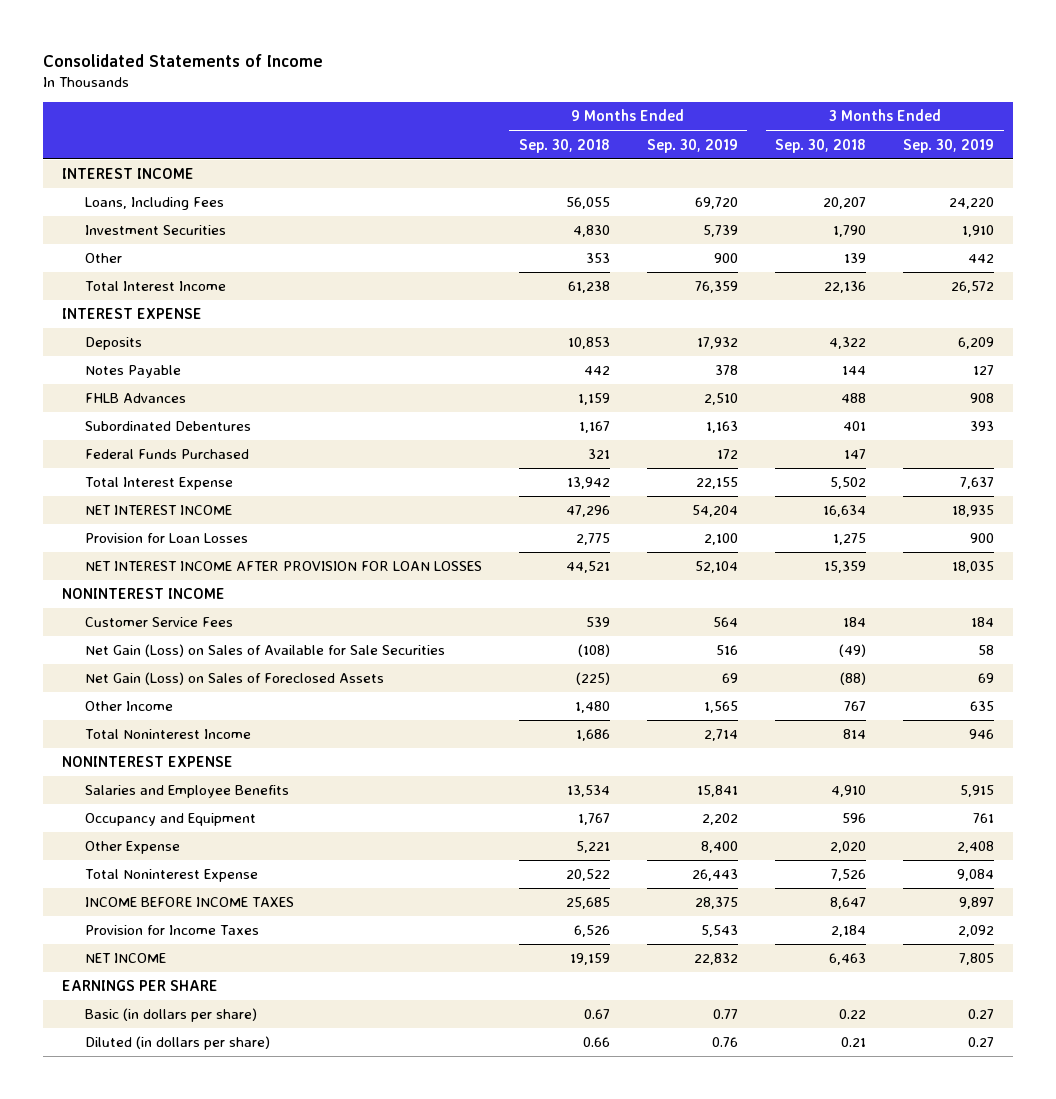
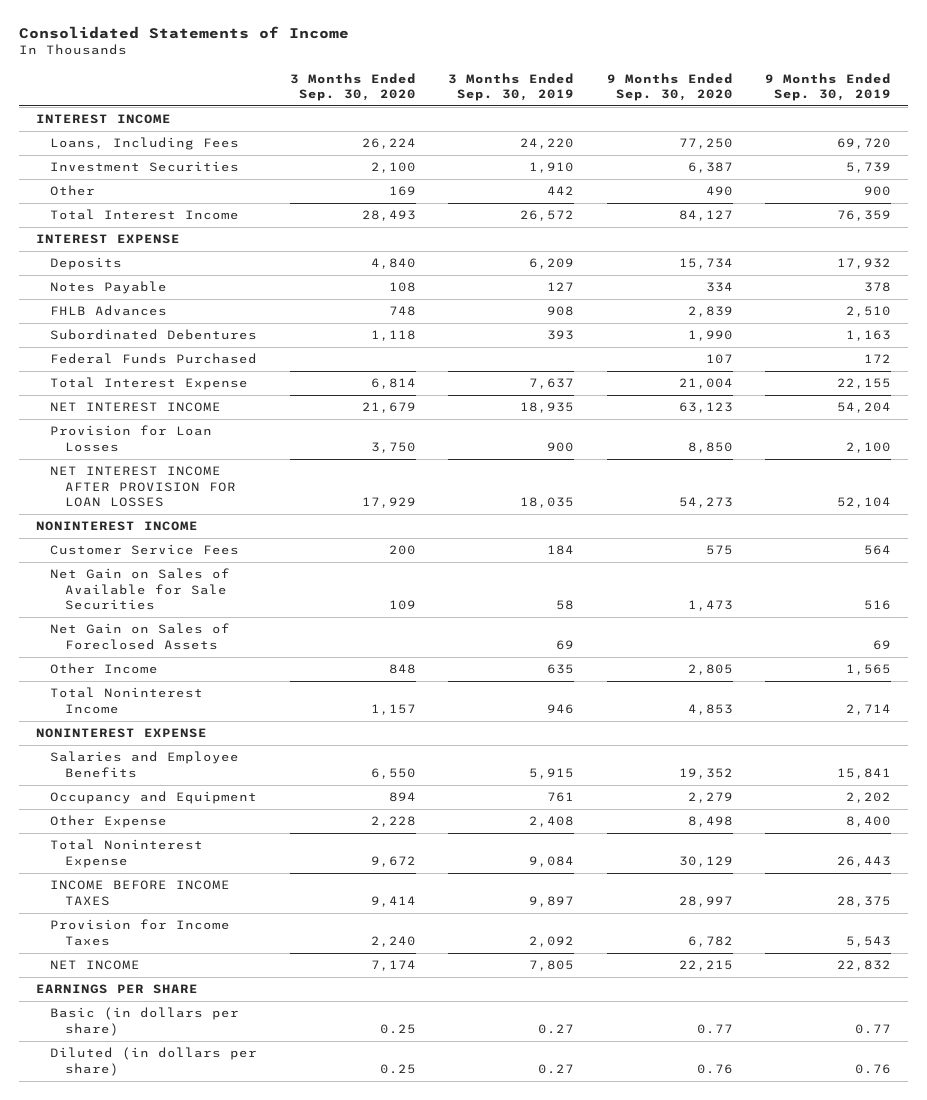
[518,138,610,153] Sep. 30, 2018 -> none
[775,138,867,153] Sep. 30, 2018 -> none
none -> [289,72,416,101] 3 Months Ended Sep. 30, 2020
none -> [606,72,733,101] 9 Months Ended Sep. 30, 2020
[84,644,445,658] Net Gain (Loss) on Sales of Available for Sale Securities -> [50,568,231,611] Net Gain on Sales of Available for Sale Securities
[84,672,384,686] Net Gain (Loss) on Sales of Foreclosed Assets -> [50,623,231,650] Net Gain on Sales of Foreclosed Assets

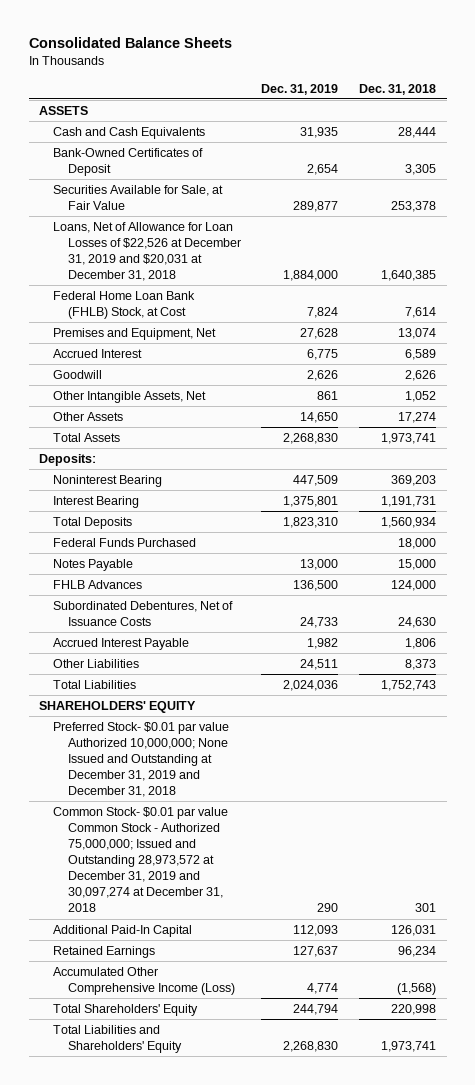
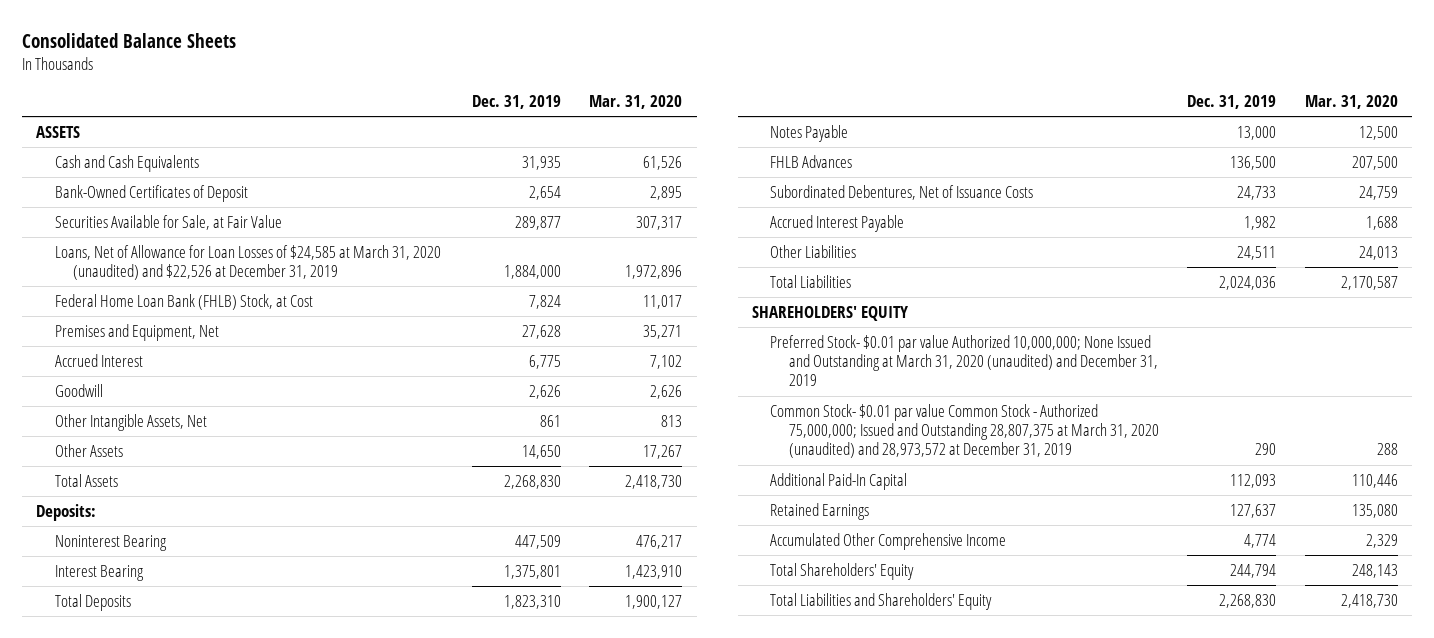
[359,83,437,95] Dec. 31, 2018 -> none
none -> [589,95,683,110] Mar. 31, 2020
[53,221,241,282] Loans, Net of Allowance for Loan Losses of $22,526 at December 31, 2019 and $20,031 at December 31, 2018 -> [54,244,441,281] Loans, Net of Allowance for Loan Losses of $24,585 at March 31, 2020 (unaudited) and $22,526 at December 31, 2019
[53,537,197,547] Federal Funds Purchased -> none
[53,721,230,798] Preferred Stock- $0.01 par value Authorized 10,000,000; None Issued and Outstanding at December 31, 2019 and December 31, 2018 -> [770,334,1158,387] Preferred Stock- $0.01 par value Authorized 10,000,000; None Issued and Outstanding at March 31, 2020 (unaudited) and December 31, 2019
[53,806,229,913] Common Stock- $0.01 par value Common Stock - Authorized 75,000,000; Issued and Outstanding 28,973,572 at December 31, 2019 and 30,097,274 at December 31, 2018 -> [770,403,1159,459] Common Stock- $0.01 par value Common Stock - Authorized 75,000,000; Issued and Outstanding 28,807,375 at March 31, 2020 (unaudited) and 28,973,572 at December 31, 2019
[53,966,235,995] Accumulated Other Comprehensive Income (Loss) -> [770,532,1007,550] Accumulated Other Comprehensive Income

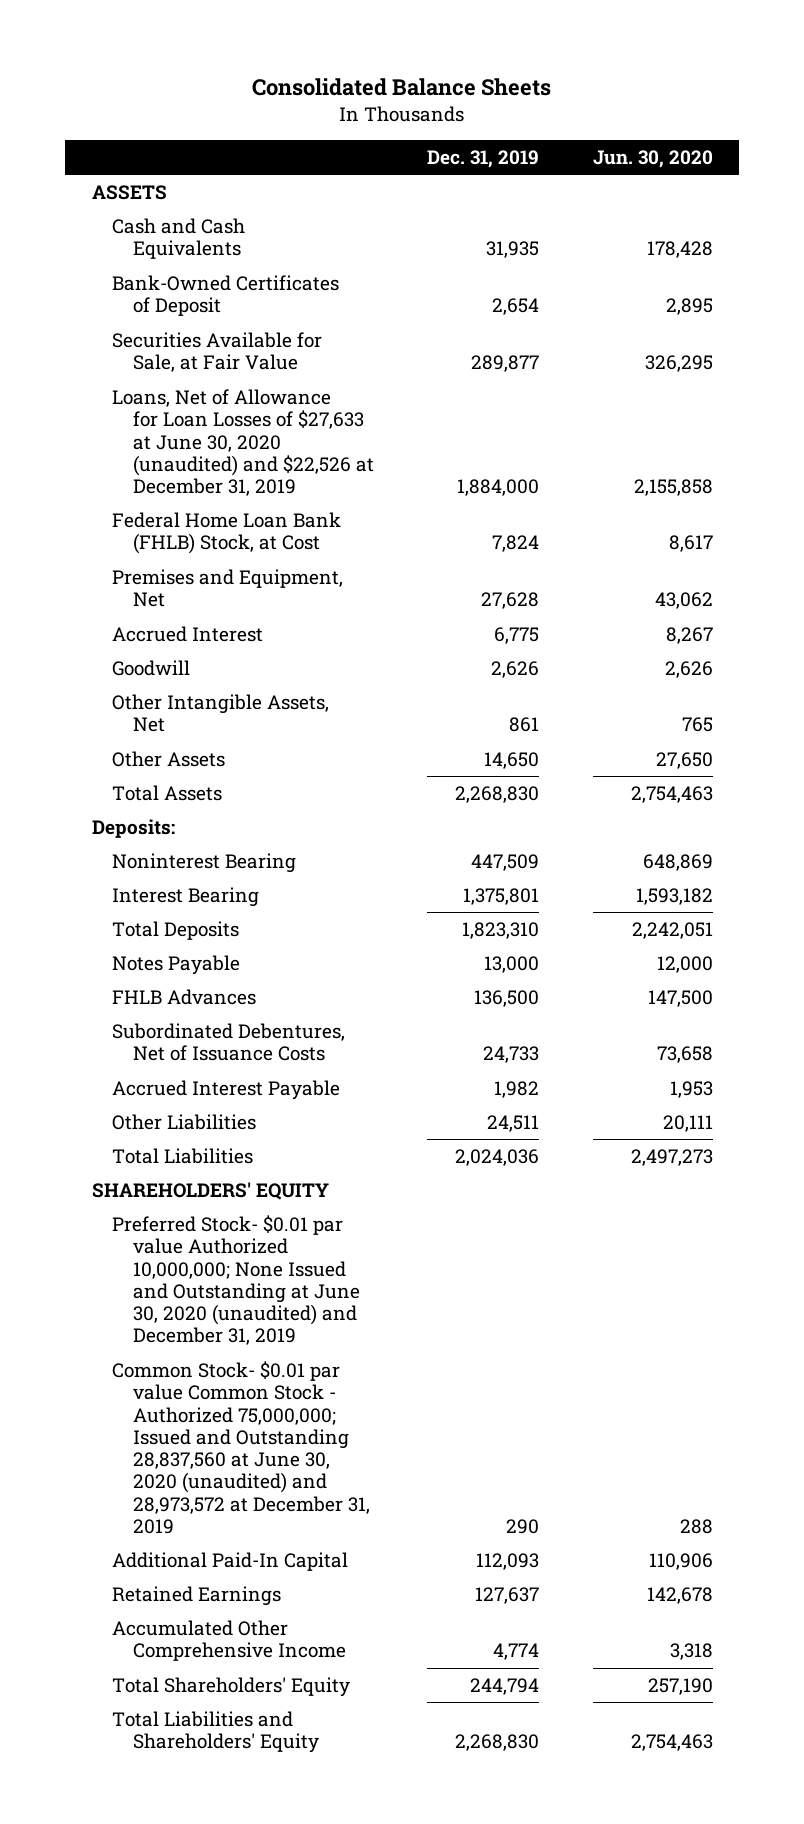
[589,95,683,110] Mar. 31, 2020 -> none
none -> [592,149,713,168] Jun. 30, 2020
[54,244,441,281] Loans, Net of Allowance for Loan Losses of $24,585 at March 31, 2020 (unaudited) and $22,526 at December 31, 2019 -> [112,389,375,497] Loans, Net of Allowance for Loan Losses of $27,633 at June 30, 2020 (unaudited) and $22,526 at December 31, 2019
[770,334,1158,387] Preferred Stock- $0.01 par value Authorized 10,000,000; None Issued and Outstanding at March 31, 2020 (unaudited) and December 31, 2019 -> [112,1215,361,1346] Preferred Stock- $0.01 par value Authorized 10,000,000; None Issued and Outstanding at June 30, 2020 (unaudited) and December 31, 2019
[770,403,1159,459] Common Stock- $0.01 par value Common Stock - Authorized 75,000,000; Issued and Outstanding 28,807,375 at March 31, 2020 (unaudited) and 28,973,572 at December 31, 2019 -> [112,1361,371,1535] Common Stock- $0.01 par value Common Stock - Authorized 75,000,000; Issued and Outstanding 28,837,560 at June 30, 2020 (unaudited) and 28,973,572 at December 31, 2019

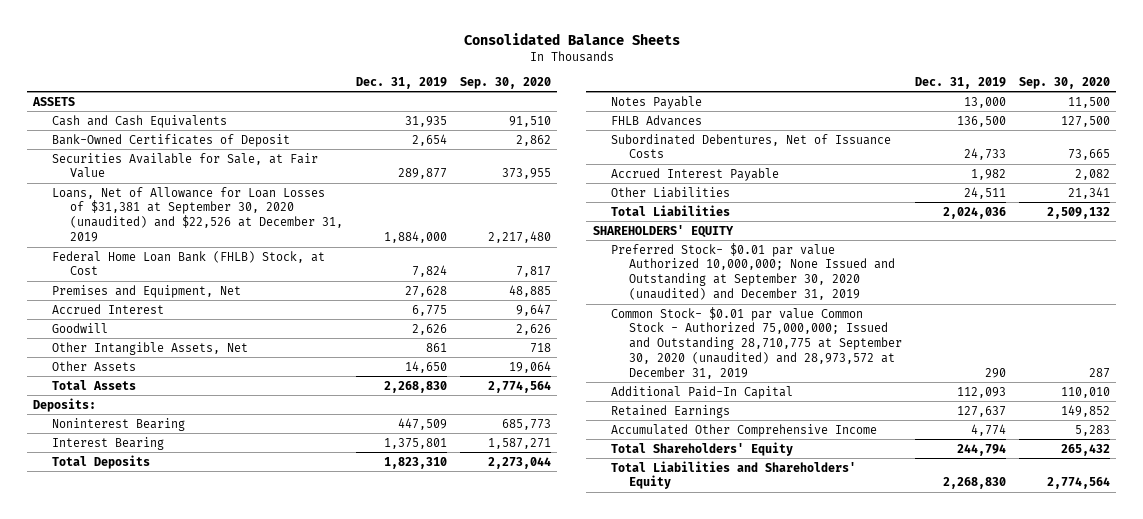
[592,149,713,168] Jun. 30, 2020 -> none
none -> [459,76,551,89] Sep. 30, 2020
[112,389,375,497] Loans, Net of Allowance for Loan Losses of $27,633 at June 30, 2020 (unaudited) and $22,526 at December 31, 2019 -> [51,186,343,243] Loans, Net of Allowance for Loan Losses of $31,381 at September 30, 2020 (unaudited) and $22,526 at December 31, 2019
[112,1215,361,1346] Preferred Stock- $0.01 par value Authorized 10,000,000; None Issued and Outstanding at June 30, 2020 (unaudited) and December 31, 2019 -> [610,242,895,301] Preferred Stock- $0.01 par value Authorized 10,000,000; None Issued and Outstanding at September 30, 2020 (unaudited) and December 31, 2019
[112,1361,371,1535] Common Stock- $0.01 par value Common Stock - Authorized 75,000,000; Issued and Outstanding 28,837,560 at June 30, 2020 (unaudited) and 28,973,572 at December 31, 2019 -> [610,306,902,379] Common Stock- $0.01 par value Common Stock - Authorized 75,000,000; Issued and Outstanding 28,710,775 at September 30, 2020 (unaudited) and 28,973,572 at December 31, 2019

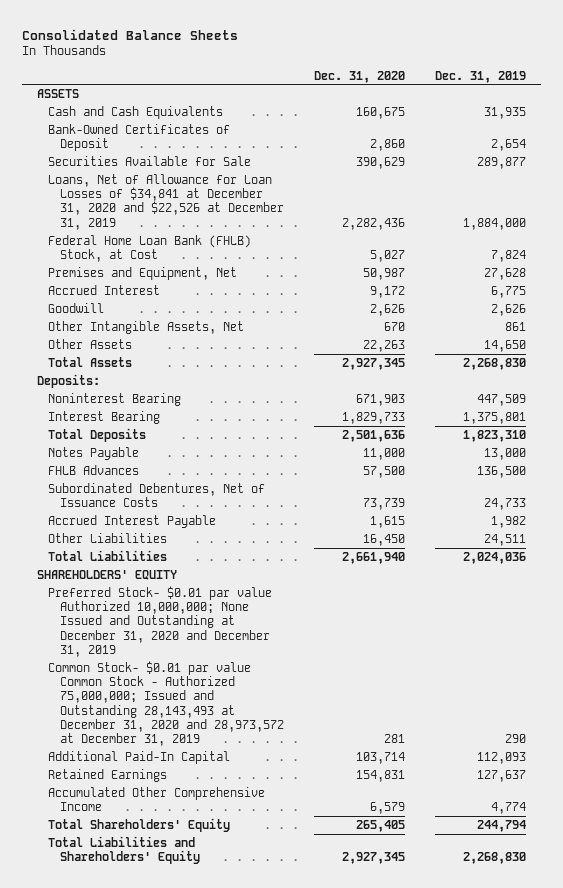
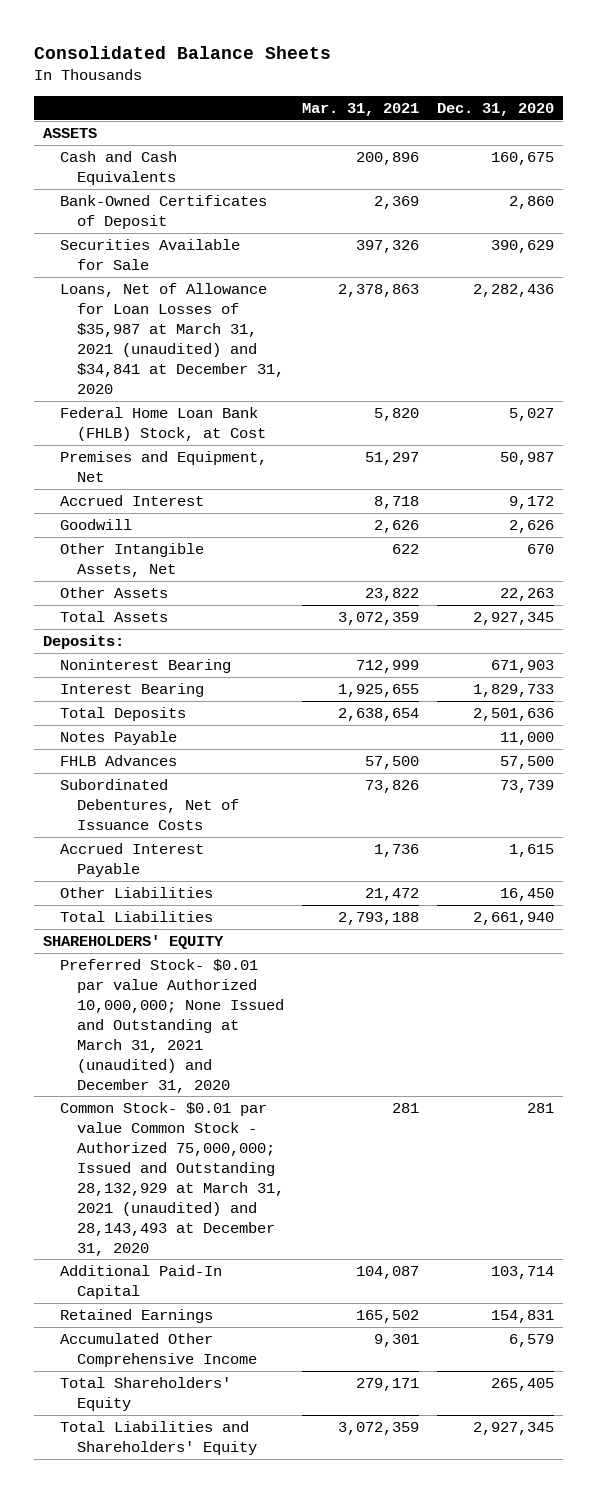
[435,70,527,83] Dec. 31, 2019 -> none
none -> [301,102,419,116] Mar. 31, 2021
[48,173,285,230] Loans, Net of Allowance for Loan Losses of $34,841 at December 31, 2020 and $22,526 at December 31, 2019 -> [60,283,284,394] Loans, Net of Allowance for Loan Losses of $35,987 at March 31, 2021 (unaudited) and $34,841 at December 31, 2020
[48,585,273,657] Preferred Stock- $0.01 par value Authorized 10,000,000; None Issued and Outstanding at December 31, 2020 and December 31, 2019 -> [60,959,284,1093] Preferred Stock- $0.01 par value Authorized 10,000,000; None Issued and Outstanding at March 31, 2021 (unaudited) and December 31, 2020
[48,660,285,747] Common Stock- $0.01 par value Common Stock - Authorized 75,000,000; Issued and Outstanding 28,143,493 at December 31, 2020 and 28,973,572 at December 31, 2019 -> [60,1102,284,1256] Common Stock- $0.01 par value Common Stock - Authorized 75,000,000; Issued and Outstanding 28,132,929 at March 31, 2021 (unaudited) and 28,143,493 at December 31, 2020

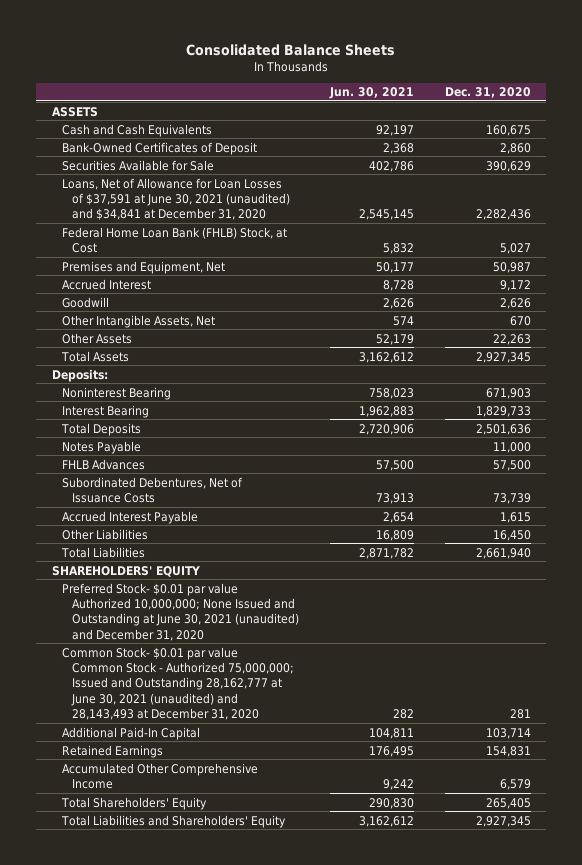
[301,102,419,116] Mar. 31, 2021 -> none
none -> [328,87,414,100] Jun. 30, 2021
[60,283,284,394] Loans, Net of Allowance for Loan Losses of $35,987 at March 31, 2021 (unaudited) and $34,841 at December 31, 2020 -> [61,177,291,221] Loans, Net of Allowance for Loan Losses of $37,591 at June 30, 2021 (unaudited) and $34,841 at December 31, 2020
[60,959,284,1093] Preferred Stock- $0.01 par value Authorized 10,000,000; None Issued and Outstanding at March 31, 2021 (unaudited) and December 31, 2020 -> [61,582,300,641] Preferred Stock- $0.01 par value Authorized 10,000,000; None Issued and Outstanding at June 30, 2021 (unaudited) and December 31, 2020
[60,1102,284,1256] Common Stock- $0.01 par value Common Stock - Authorized 75,000,000; Issued and Outstanding 28,132,929 at March 31, 2021 (unaudited) and 28,143,493 at December 31, 2020 -> [61,646,295,720] Common Stock- $0.01 par value Common Stock - Authorized 75,000,000; Issued and Outstanding 28,162,777 at June 30, 2021 (unaudited) and 28,143,493 at December 31, 2020

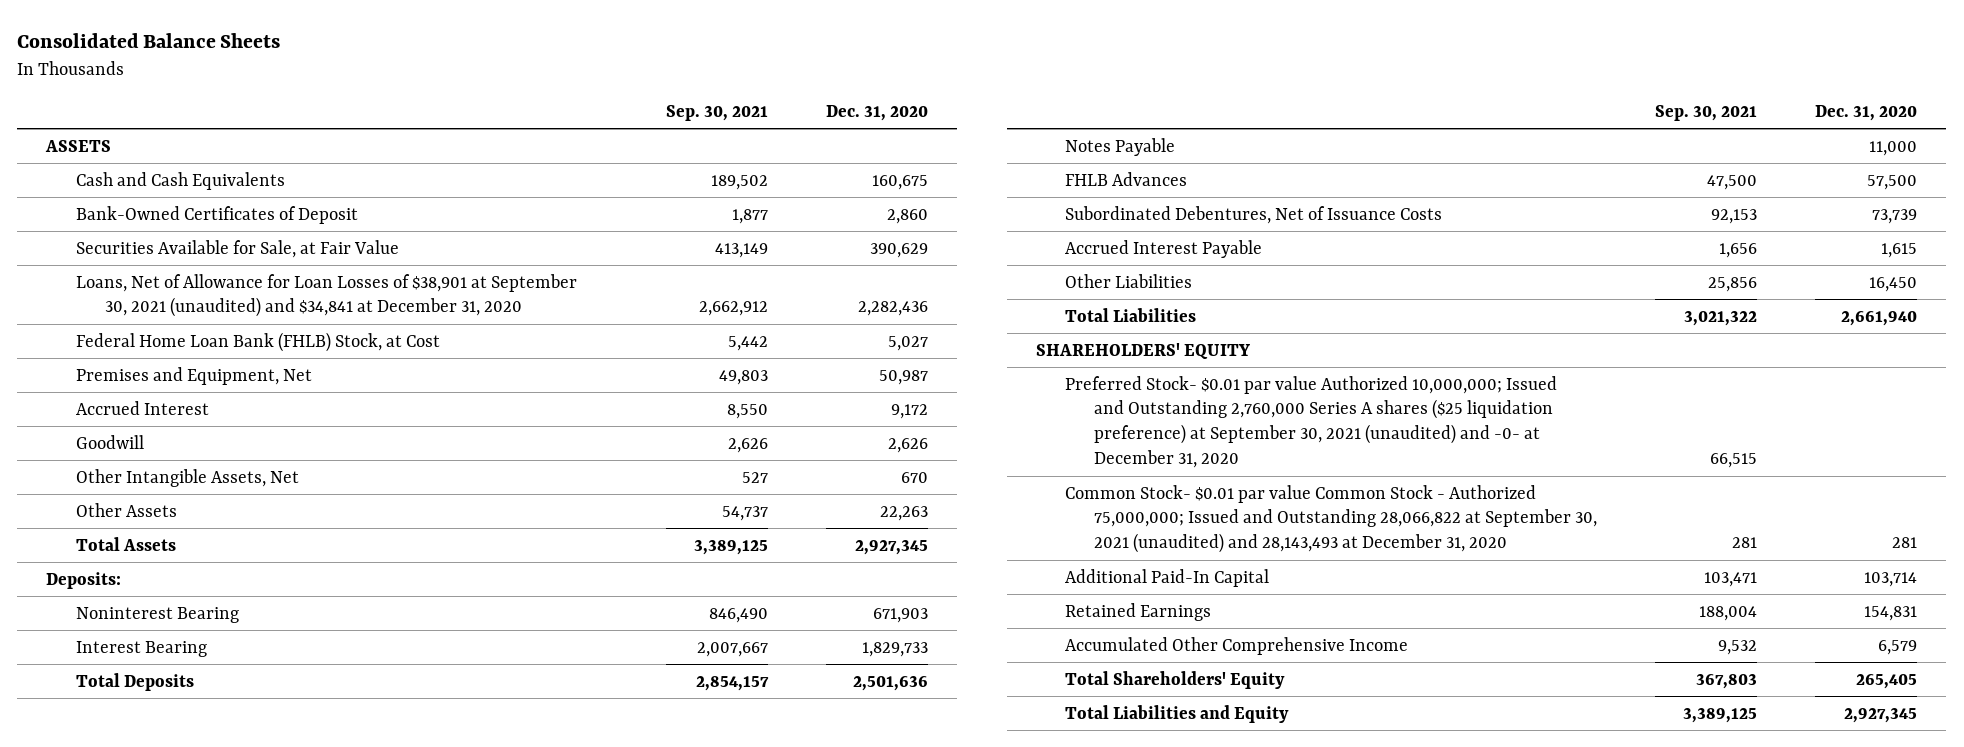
[328,87,414,100] Jun. 30, 2021 -> none
none -> [666,104,769,121] Sep. 30, 2021
[61,159,214,171] Securities Available for Sale -> [75,239,399,258] Securities Available for Sale, at Fair Value
[61,177,291,221] Loans, Net of Allowance for Loan Losses of $37,591 at June 30, 2021 (unaudited) and $34,841 at December 31, 2020 -> [75,273,577,318] Loans, Net of Allowance for Loan Losses of $38,901 at September 30, 2021 (unaudited) and $34,841 at December 31, 2020
[61,582,300,641] Preferred Stock- $0.01 par value Authorized 10,000,000; None Issued and Outstanding at June 30, 2021 (unaudited) and December 31, 2020 -> [1064,375,1557,469] Preferred Stock- $0.01 par value Authorized 10,000,000; Issued and Outstanding 2,760,000 Series A shares ($25 liquidation preference) at September 30, 2021 (unaudited) and -0- at December 31, 2020
[61,646,295,720] Common Stock- $0.01 par value Common Stock - Authorized 75,000,000; Issued and Outstanding 28,162,777 at June 30, 2021 (unaudited) and 28,143,493 at December 31, 2020 -> [1064,484,1598,554] Common Stock- $0.01 par value Common Stock - Authorized 75,000,000; Issued and Outstanding 28,066,822 at September 30, 2021 (unaudited) and 28,143,493 at December 31, 2020
[60,814,286,828] Total Liabilities and Shareholders' Equity -> [1064,704,1289,723] Total Liabilities and Equity

